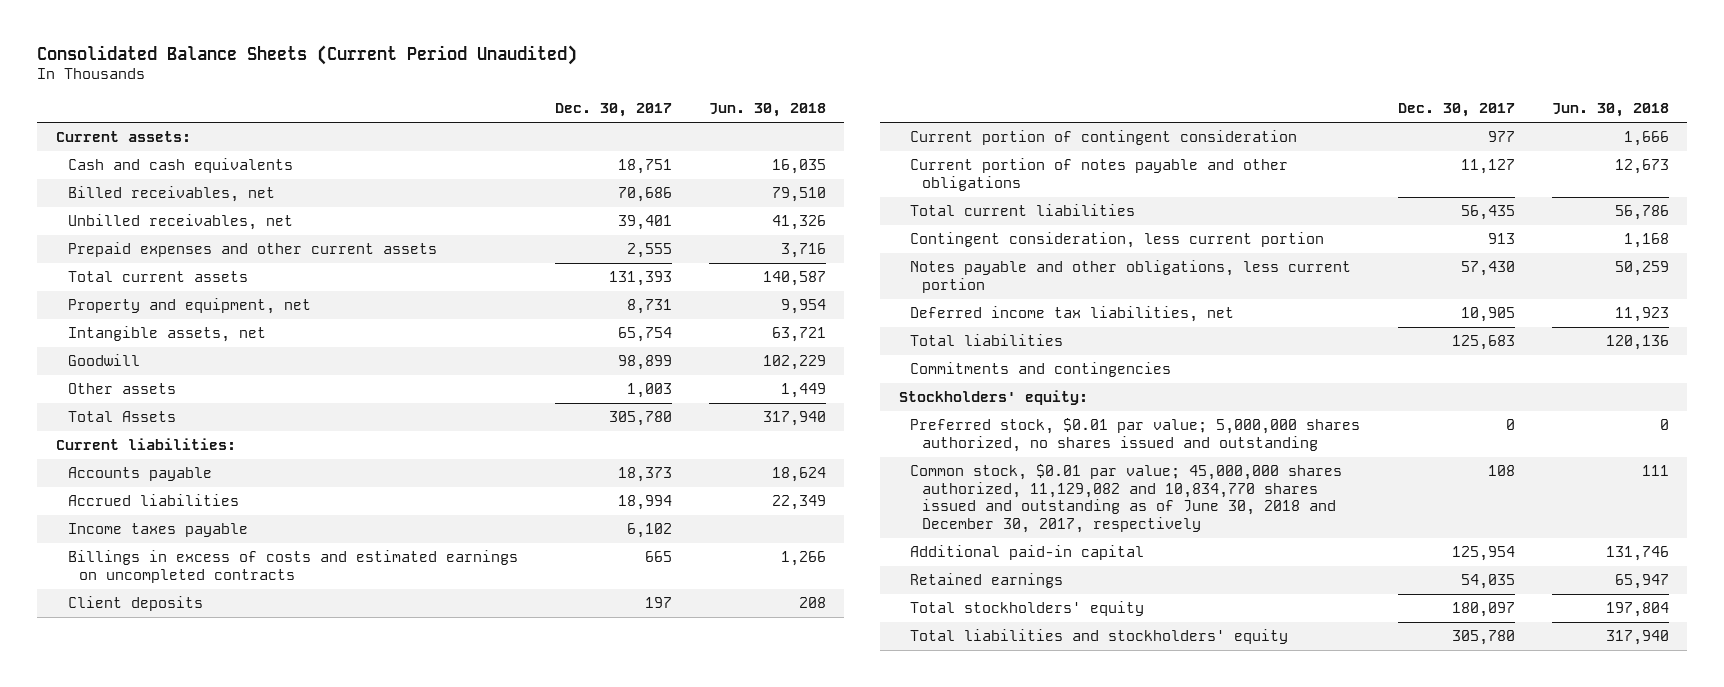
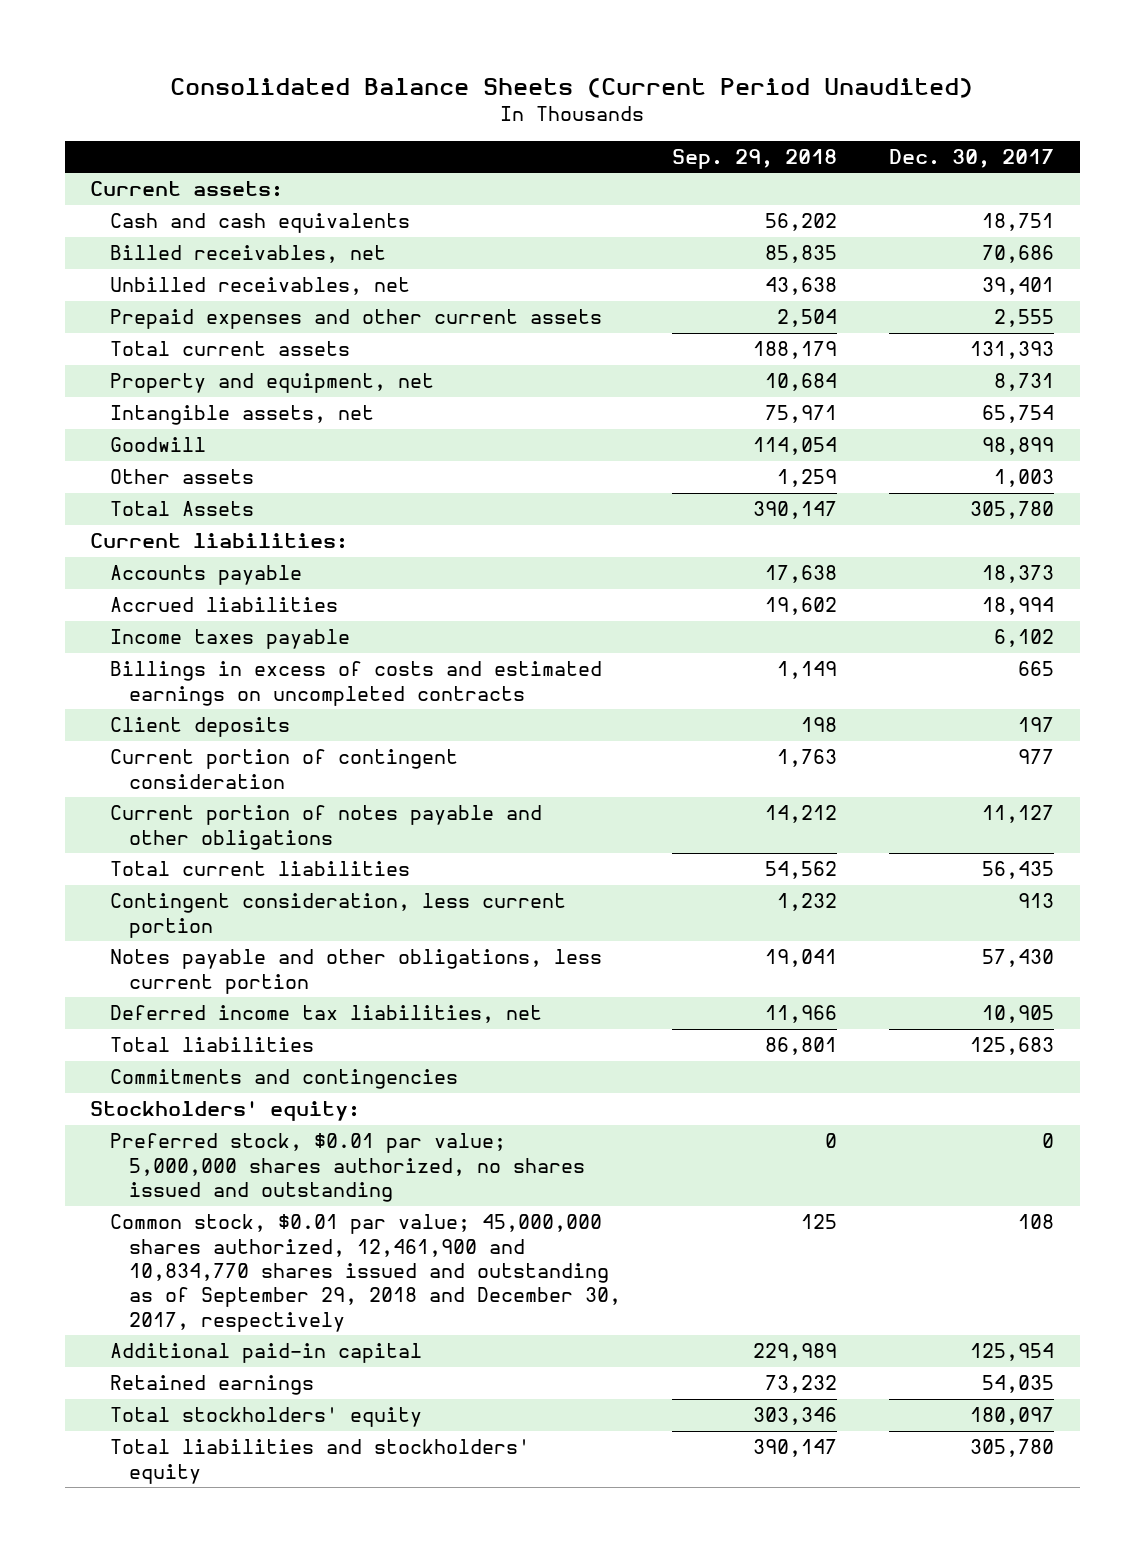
[708,102,826,117] Jun. 30, 2018 -> none
none -> [672,148,838,169] Sep. 29, 2018
[910,464,1343,533] Common stock, $0.01 par value; 45,000,000 shares authorized, 11,129,082 and 10,834,770 shares issued and outstanding as of June 30, 2018 and December 30, 2017, respectively -> [109,1214,621,1332] Common stock, $0.01 par value; 45,000,000 shares authorized, 12,461,900 and 10,834,770 shares issued and outstanding as of September 29, 2018 and December 30, 2017, respectively

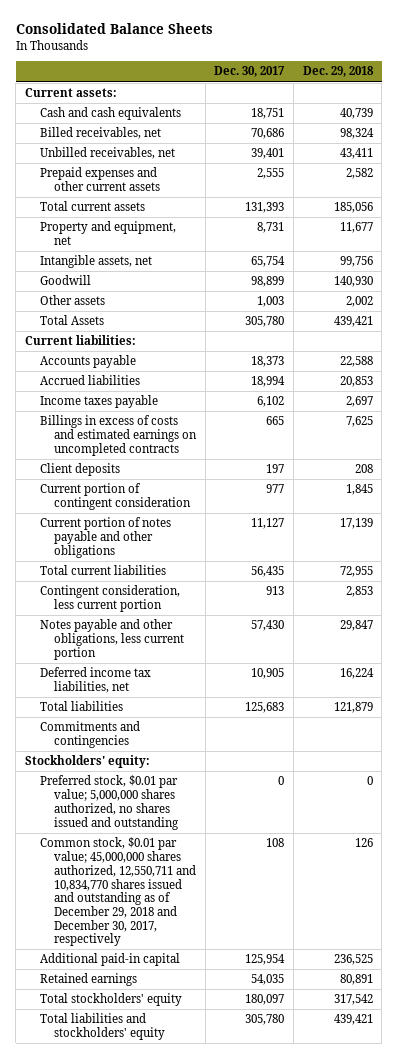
[170,77,974,98] Consolidated Balance Sheets (Current Period Unaudited) -> [15,22,213,34] Consolidated Balance Sheets
[672,148,838,169] Sep. 29, 2018 -> none
none -> [302,66,374,78] Dec. 29, 2018
[109,1214,621,1332] Common stock, $0.01 par value; 45,000,000 shares authorized, 12,461,900 and 10,834,770 shares issued and outstanding as of September 29, 2018 and December 30, 2017, respectively -> [39,837,197,947] Common stock, $0.01 par value; 45,000,000 shares authorized, 12,550,711 and 10,834,770 shares issued and outstanding as of December 29, 2018 and December 30, 2017, respectively

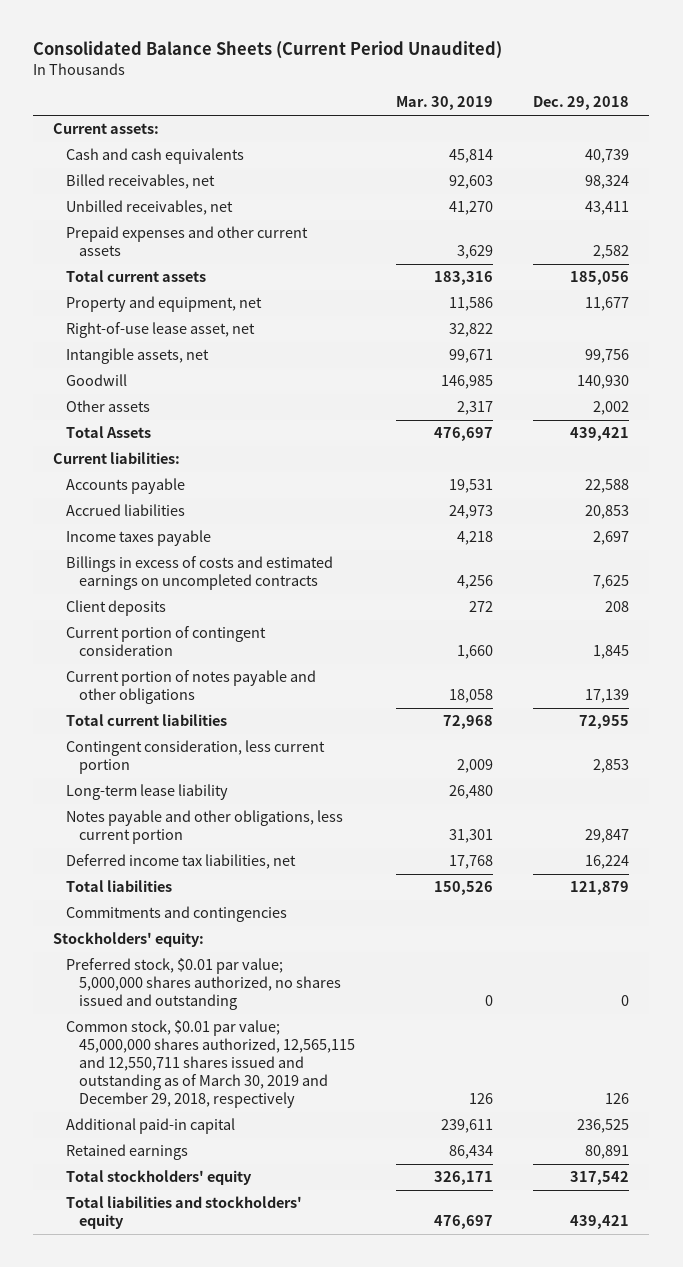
[15,22,213,34] Consolidated Balance Sheets -> [33,41,503,60] Consolidated Balance Sheets (Current Period Unaudited)
[214,66,286,78] Dec. 30, 2017 -> none
none -> [395,96,493,111] Mar. 30, 2019
none -> [66,322,256,339] Right-of-use lease asset, net
none -> [66,784,229,801] Long-term lease liability
[39,837,197,947] Common stock, $0.01 par value; 45,000,000 shares authorized, 12,550,711 and 10,834,770 shares issued and outstanding as of December 29, 2018 and December 30, 2017, respectively -> [66,1020,355,1109] Common stock, $0.01 par value; 45,000,000 shares authorized, 12,565,115 and 12,550,711 shares issued and outstanding as of March 30, 2019 and December 29, 2018, respectively

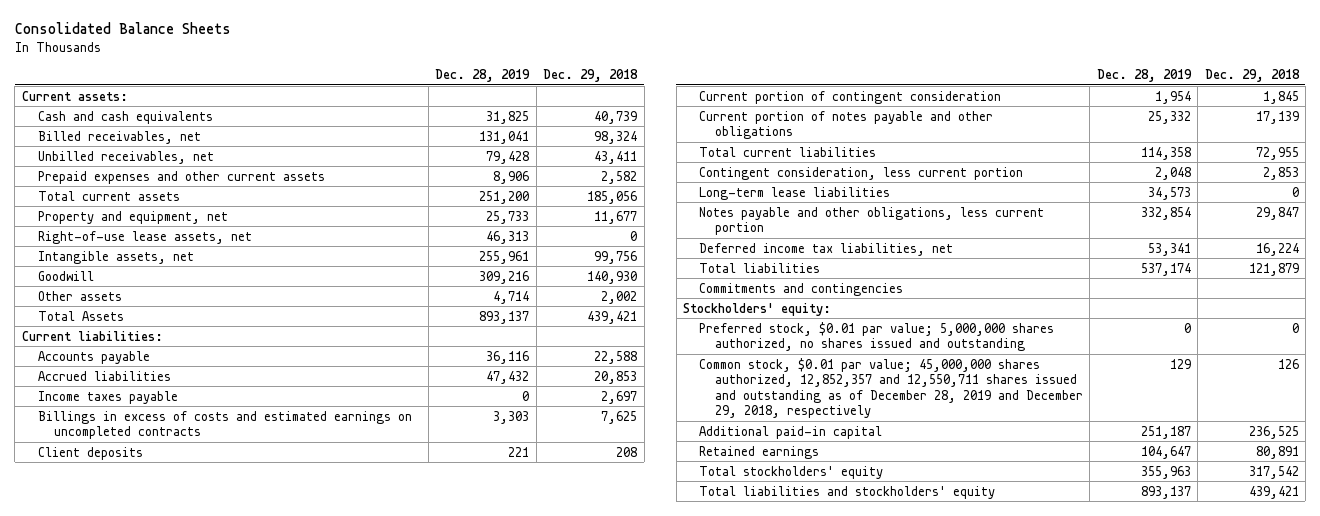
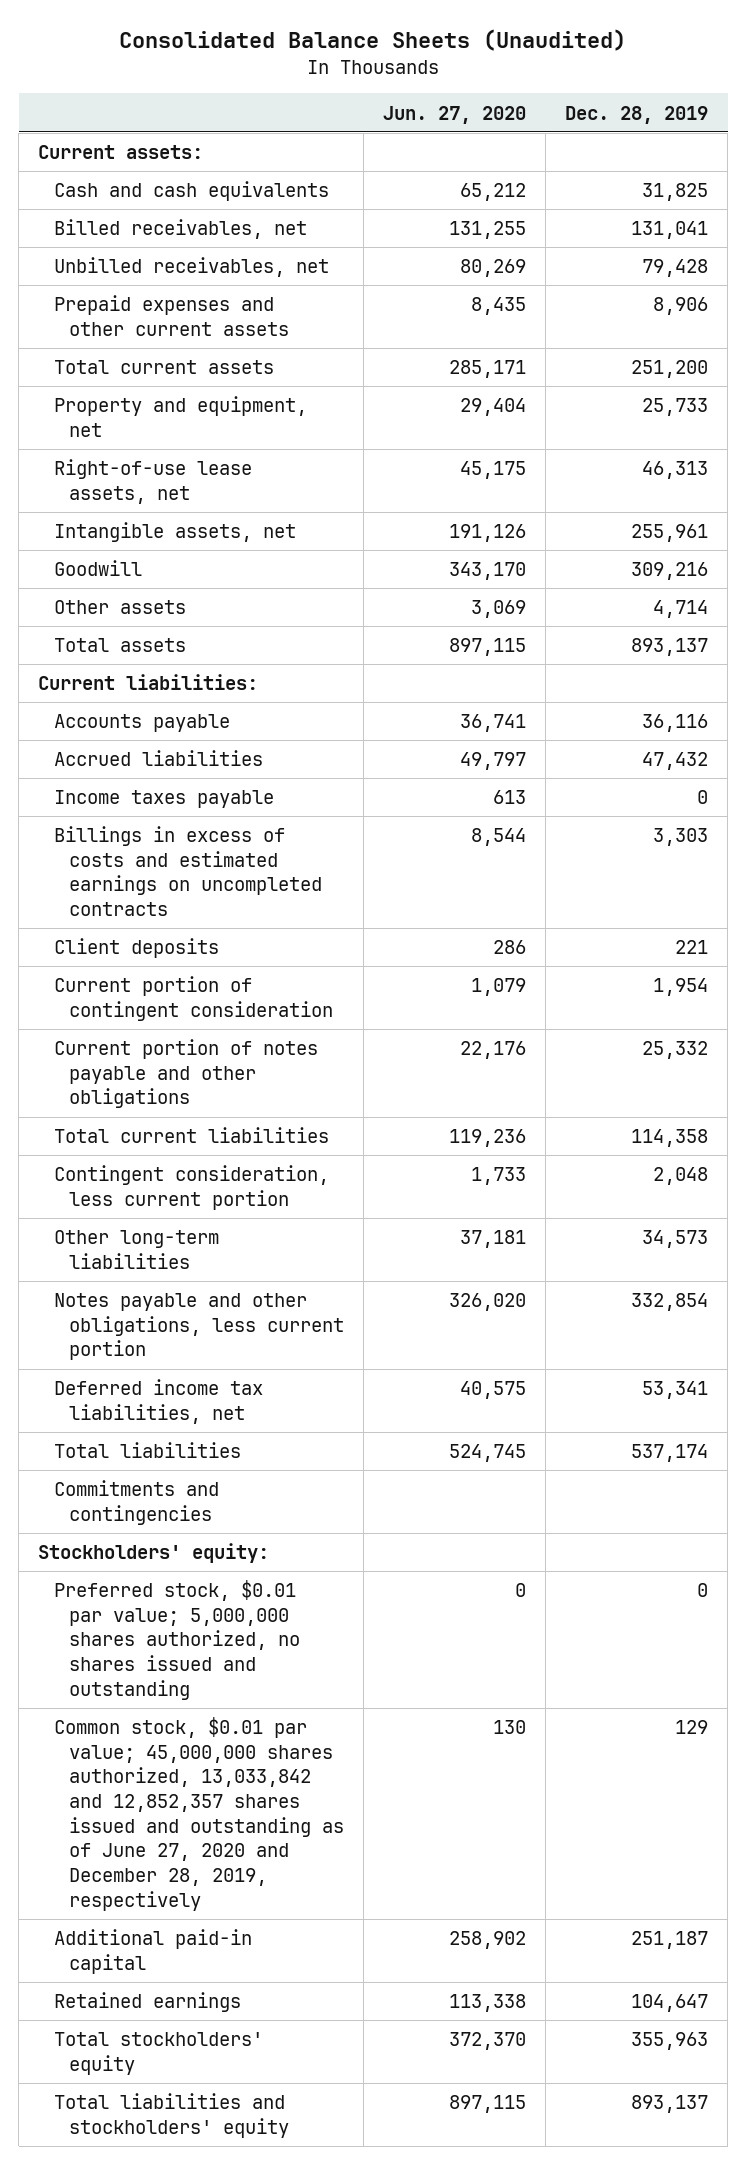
[14,22,231,35] Consolidated Balance Sheets -> [119,29,627,52] Consolidated Balance Sheets (Unaudited)
[543,69,639,83] Dec. 29, 2018 -> none
none -> [383,105,527,124] Jun. 27, 2020
[37,310,124,321] Total Assets -> [53,638,186,653] Total assets
[698,186,890,200] Long-term lease liabilities -> [53,1230,219,1269] Other long-term liabilities
[698,357,1084,419] Common stock, $0.01 par value; 45,000,000 shares authorized, 12,852,357 and 12,550,711 shares issued and outstanding as of December 28, 2019 and December 29, 2018, respectively -> [53,1717,345,1911] Common stock, $0.01 par value; 45,000,000 shares authorized, 13,033,842 and 12,852,357 shares issued and outstanding as of June 27, 2020 and December 28, 2019, respectively

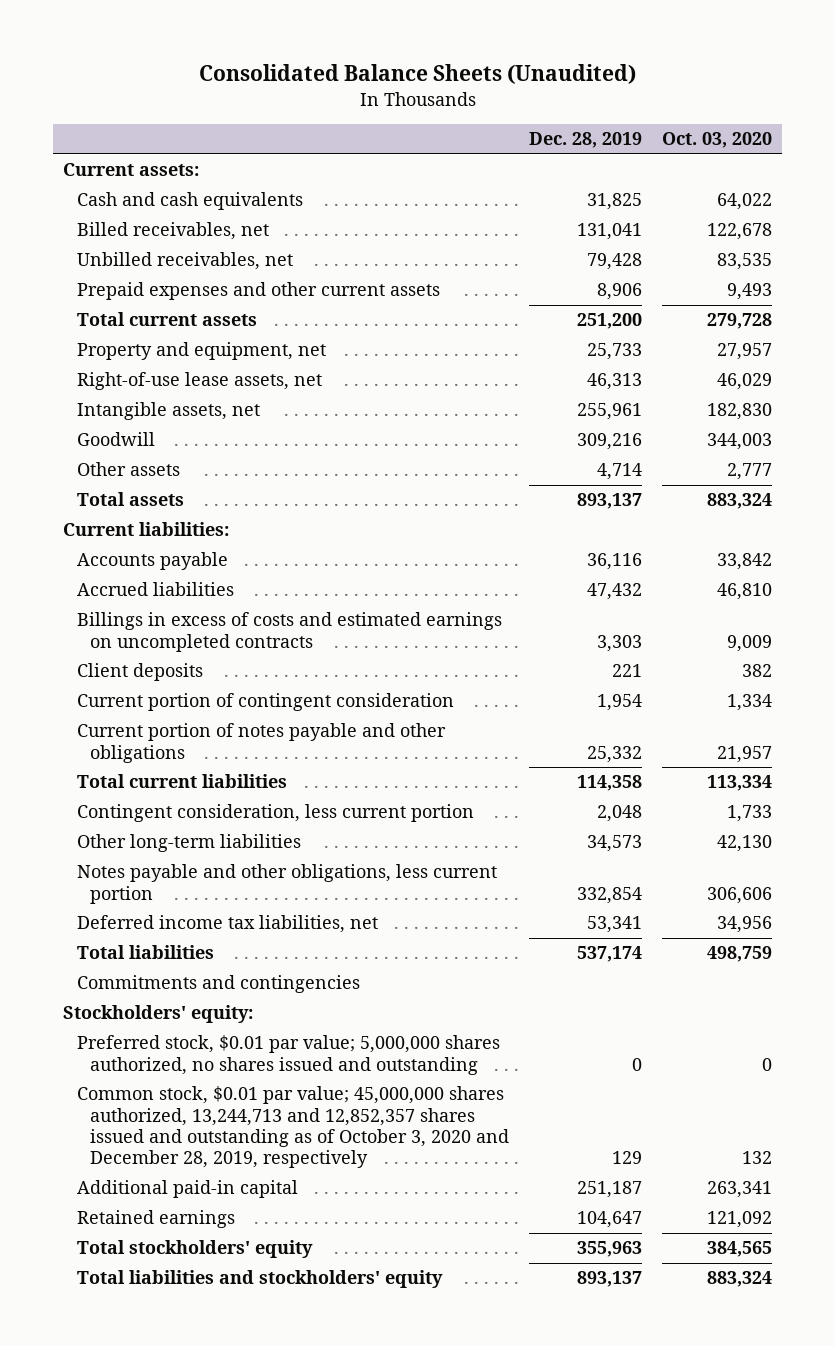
[383,105,527,124] Jun. 27, 2020 -> none
none -> [662,132,773,149] Oct. 03, 2020
[53,790,274,809] Income taxes payable -> none
[53,1717,345,1911] Common stock, $0.01 par value; 45,000,000 shares authorized, 13,033,842 and 12,852,357 shares issued and outstanding as of June 27, 2020 and December 28, 2019, respectively -> [76,1086,509,1169] Common stock, $0.01 par value; 45,000,000 shares authorized, 13,244,713 and 12,852,357 shares issued and outstanding as of October 3, 2020 and December 28, 2019, respectively

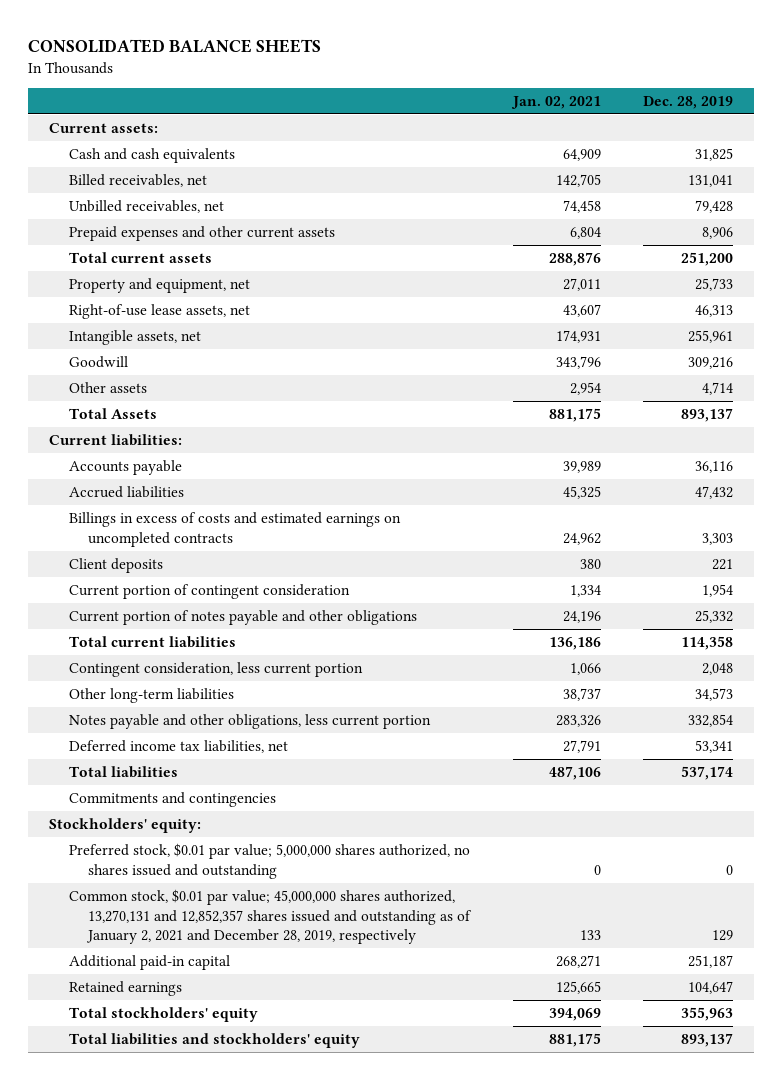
[198,64,636,85] Consolidated Balance Sheets (Unaudited) -> [28,38,322,53] CONSOLIDATED BALANCE SHEETS
[662,132,773,149] Oct. 03, 2020 -> none
none -> [510,95,601,109] Jan. 02, 2021
[76,492,184,507] Total assets -> [68,408,157,420] Total Assets
[76,1086,509,1169] Common stock, $0.01 par value; 45,000,000 shares authorized, 13,244,713 and 12,852,357 shares issued and outstanding as of October 3, 2020 and December 28, 2019, respectively -> [68,889,473,945] Common stock, $0.01 par value; 45,000,000 shares authorized, 13,270,131 and 12,852,357 shares issued and outstanding as of January 2, 2021 and December 28, 2019, respectively

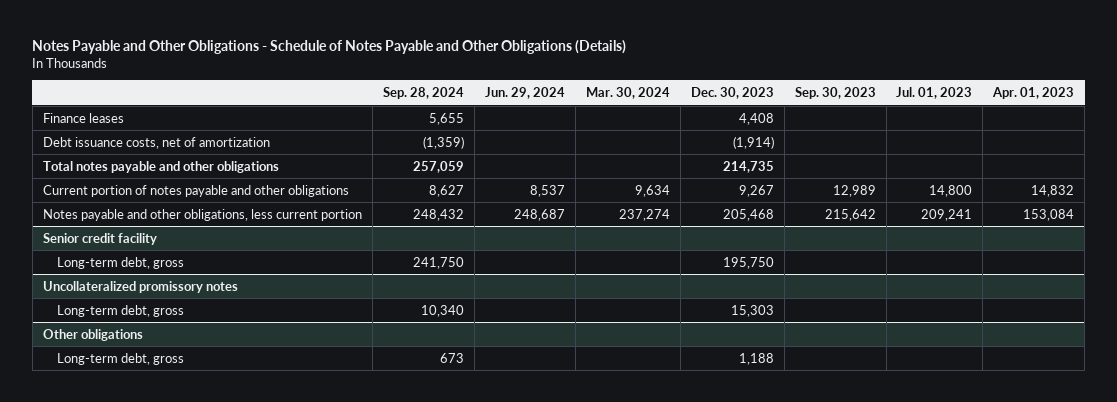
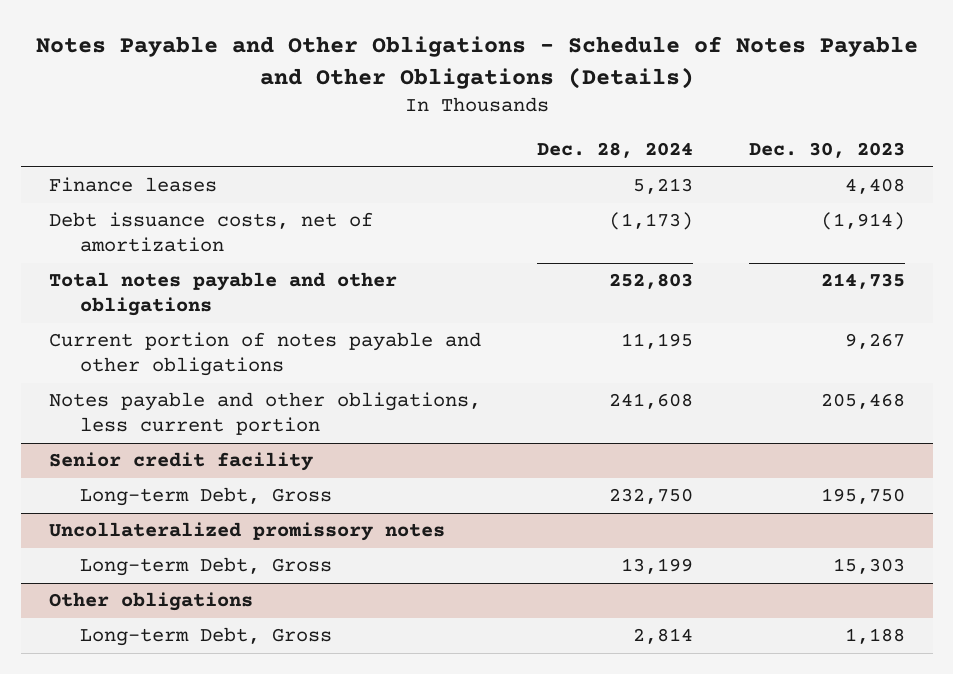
[382,86,464,99] Sep. 28, 2024 -> none
[484,86,565,99] Jun. 29, 2024 -> none
[585,86,670,99] Mar. 30, 2024 -> none
[794,86,876,99] Sep. 30, 2023 -> none
[896,86,973,99] Jul. 01, 2023 -> none
[992,86,1075,99] Apr. 01, 2023 -> none
none -> [536,142,693,159] Dec. 28, 2024
[57,256,185,269] Long-term debt, gross -> [79,487,332,507] Long-term Debt, Gross
[57,304,185,317] Long-term debt, gross -> [79,557,332,577] Long-term Debt, Gross
[57,352,185,365] Long-term debt, gross -> [79,627,332,647] Long-term Debt, Gross

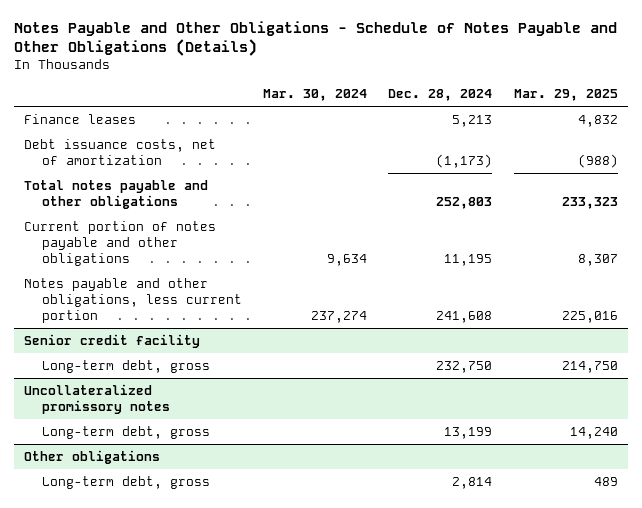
[748,142,905,159] Dec. 30, 2023 -> none
none -> [262,89,367,102] Mar. 30, 2024
none -> [513,89,618,102] Mar. 29, 2025
[79,487,332,507] Long-term Debt, Gross -> [41,359,210,373] Long-term debt, gross
[79,557,332,577] Long-term Debt, Gross -> [41,425,210,439] Long-term debt, gross
[79,627,332,647] Long-term Debt, Gross -> [41,475,210,489] Long-term debt, gross

